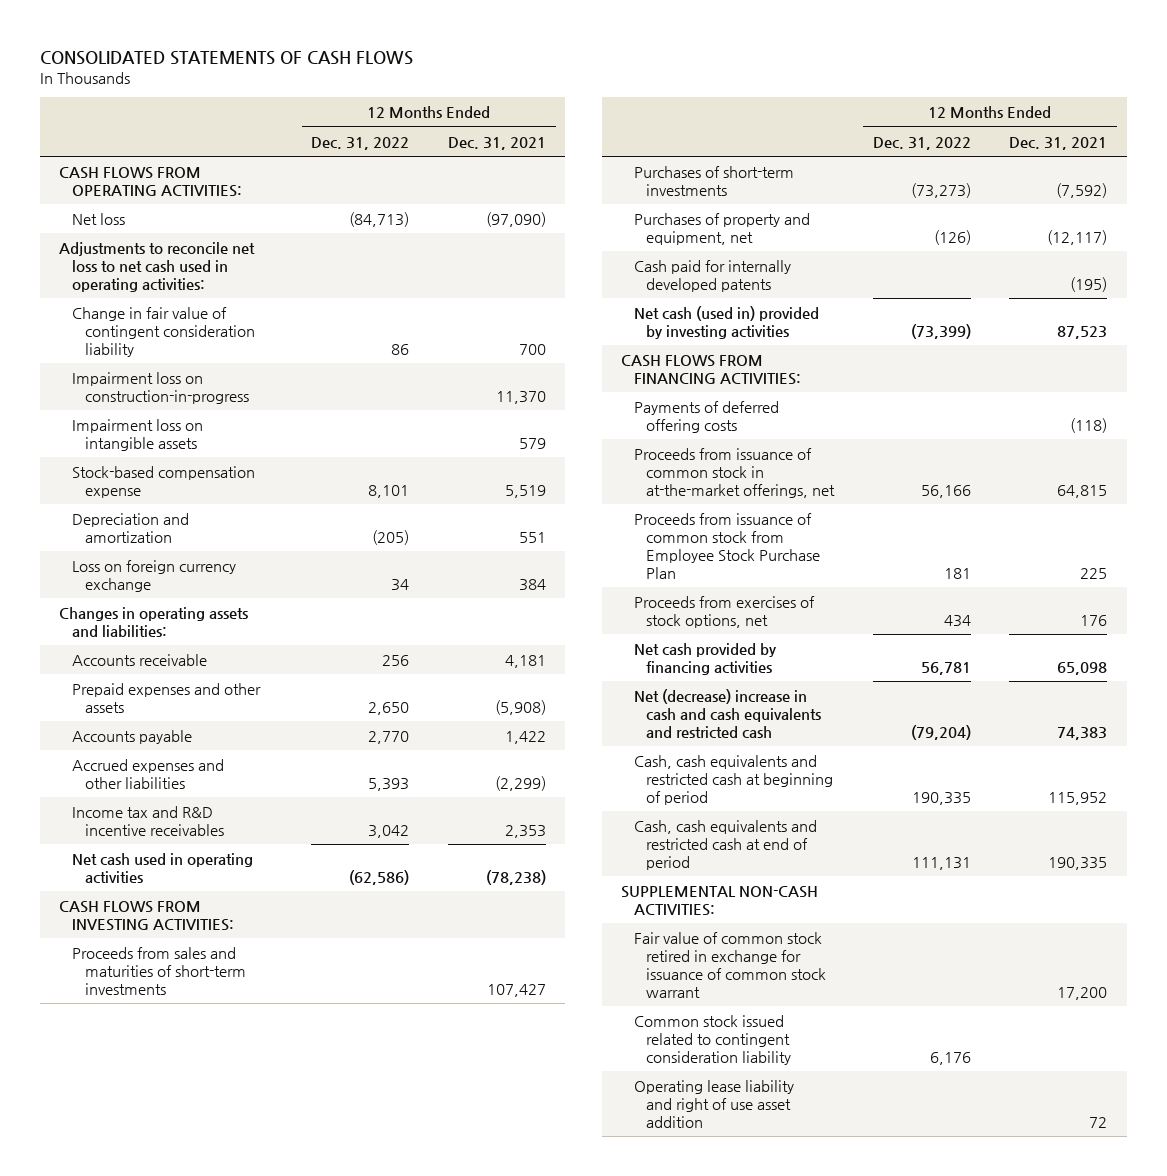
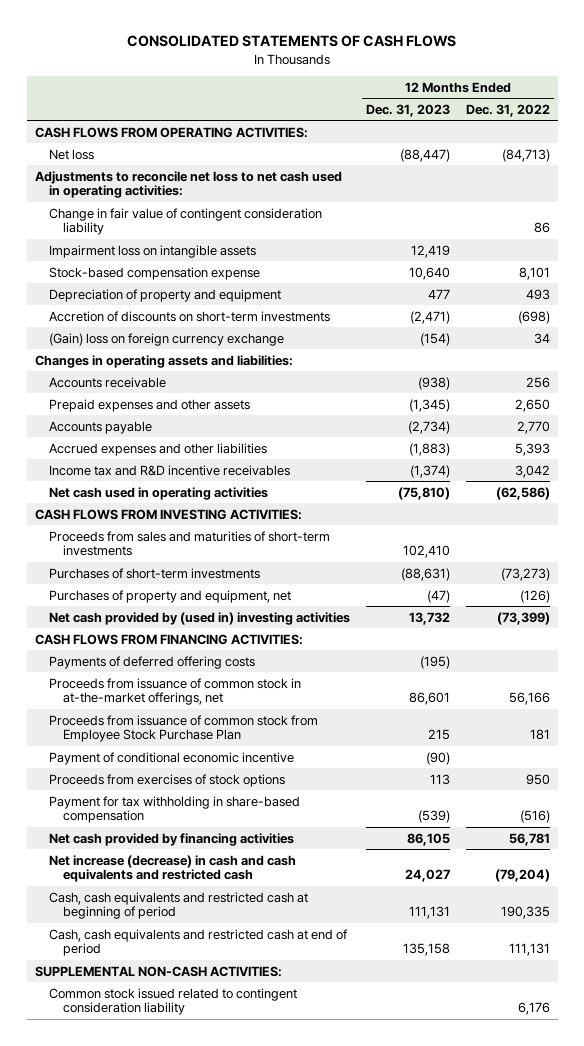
[447,136,546,150] Dec. 31, 2021 -> none
none -> [365,103,450,117] Dec. 31, 2023
[72,371,249,404] Impairment loss on construction-in-progress -> none
[72,512,190,543] Depreciation and amortization -> none
none -> [48,288,281,302] Depreciation of property and equipment
none -> [48,310,330,322] Accretion of discounts on short-term investments
[72,559,237,592] Loss on foreign currency exchange -> [48,332,284,346] (Gain) loss on foreign currency exchange
[633,259,791,292] Cash paid for internally developed patents -> none
[633,305,819,339] Net cash (used in) provided by investing activities -> [48,611,350,625] Net cash provided by (used in) investing activities
none -> [48,751,294,765] Payment of conditional economic incentive
[633,595,815,628] Proceeds from exercises of stock options, net -> [48,773,285,787] Proceeds from exercises of stock options
[943,614,971,627] 434 -> [525,773,550,785] 950
none -> [48,795,300,824] Payment for tax withholding in share-based compensation
[633,688,822,738] Net (decrease) increase in cash and cash equivalents and restricted cash -> [48,854,296,883] Net increase (decrease) in cash and cash equivalents and restricted cash
[633,931,827,998] Fair value of common stock retired in exchange for issuance of common stock warrant -> none
[633,1079,794,1128] Operating lease liability and right of use asset addition -> none

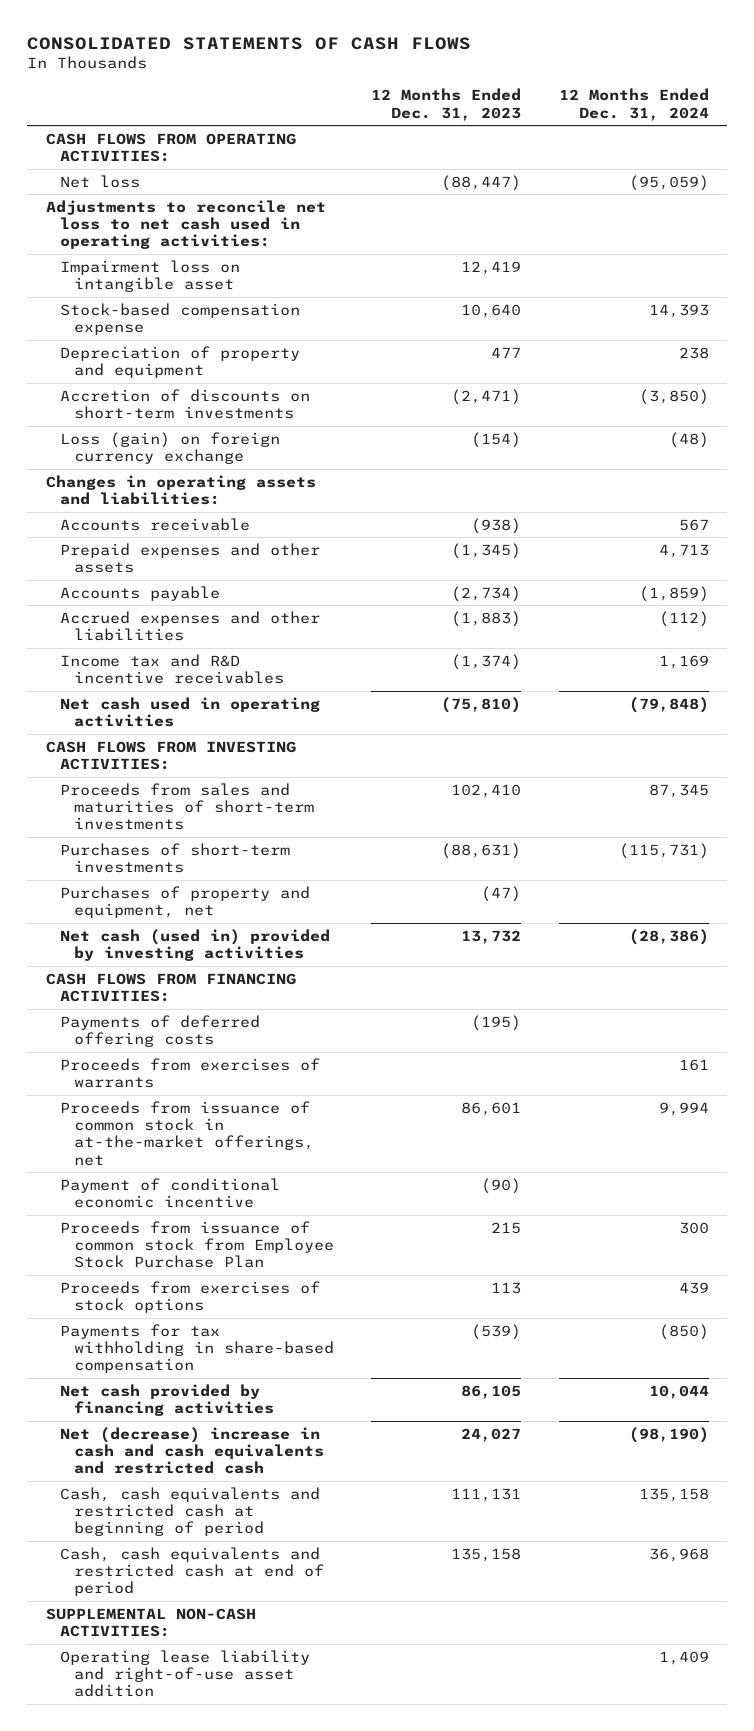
[465,103,550,117] Dec. 31, 2022 -> none
none -> [558,88,709,121] 12 Months Ended Dec. 31, 2024
[48,207,322,236] Change in fair value of contingent consideration liability -> none
[48,244,256,258] Impairment loss on intangible assets -> [59,259,240,292] Impairment loss on intangible asset
[48,332,284,346] (Gain) loss on foreign currency exchange -> [59,431,280,464] Loss (gain) on foreign currency exchange
[48,611,350,625] Net cash provided by (used in) investing activities -> [59,928,330,961] Net cash (used in) provided by investing activities
none -> [59,1057,320,1088] Proceeds from exercises of warrants
[48,714,318,743] Proceeds from issuance of common stock from Employee Stock Purchase Plan -> [59,1220,334,1269] Proceeds from issuance of common stock from Employee Stock Purchase Plan
[48,795,300,824] Payment for tax withholding in share-based compensation -> [59,1323,334,1374] Payments for tax withholding in share-based compensation
[48,854,296,883] Net increase (decrease) in cash and cash equivalents and restricted cash -> [59,1426,324,1475] Net (decrease) increase in cash and cash equivalents and restricted cash
[48,987,297,1016] Common stock issued related to contingent consideration liability -> none
none -> [59,1649,310,1698] Operating lease liability and right-of-use asset addition

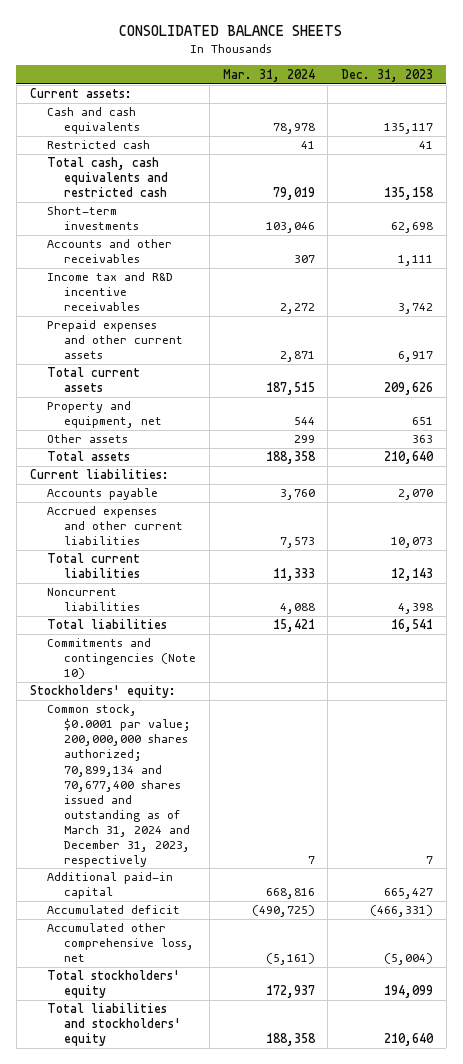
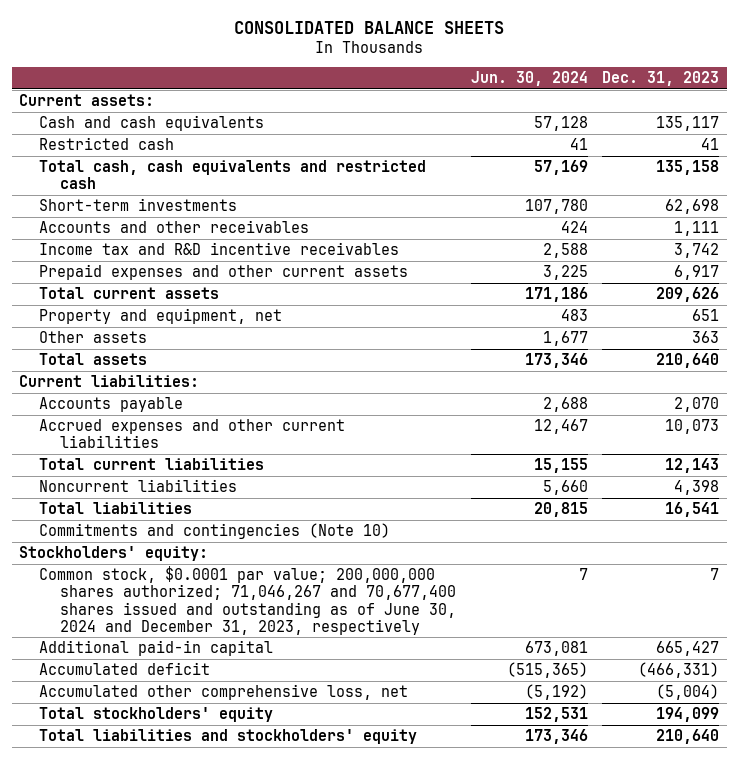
[222,68,315,82] Mar. 31, 2024 -> none
none -> [470,71,588,87] Jun. 30, 2024
[46,704,192,867] Common stock, $0.0001 par value; 200,000,000 shares authorized; 70,899,134 and 70,677,400 shares issued and outstanding as of March 31, 2024 and December 31, 2023, respectively -> [39,566,456,635] Common stock, $0.0001 par value; 200,000,000 shares authorized; 71,046,267 and 70,677,400 shares issued and outstanding as of June 30, 2024 and December 31, 2023, respectively

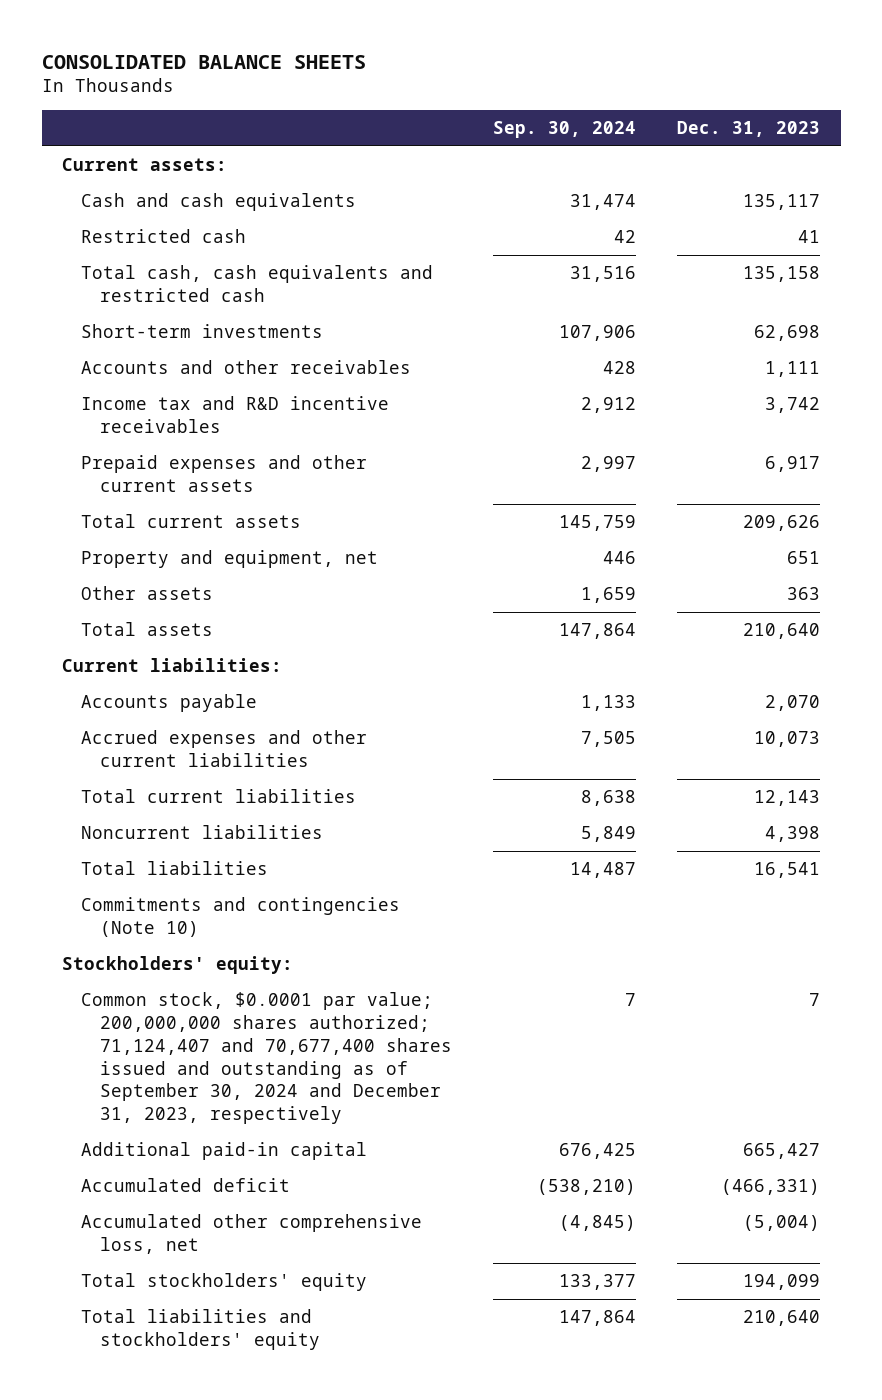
[470,71,588,87] Jun. 30, 2024 -> none
none -> [492,121,636,139] Sep. 30, 2024
[39,566,456,635] Common stock, $0.0001 par value; 200,000,000 shares authorized; 71,046,267 and 70,677,400 shares issued and outstanding as of June 30, 2024 and December 31, 2023, respectively -> [80,992,452,1124] Common stock, $0.0001 par value; 200,000,000 shares authorized; 71,124,407 and 70,677,400 shares issued and outstanding as of September 30, 2024 and December 31, 2023, respectively

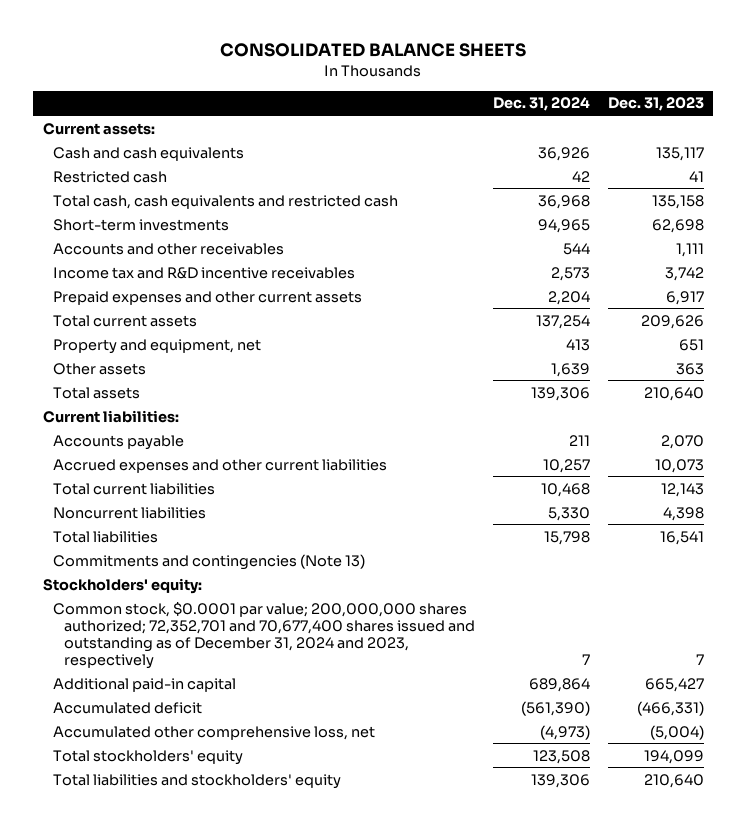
[492,121,636,139] Sep. 30, 2024 -> none
none -> [492,97,590,112] Dec. 31, 2024
[80,897,400,938] Commitments and contingencies (Note 10) -> [53,553,366,570] Commitments and contingencies (Note 13)
[80,992,452,1124] Common stock, $0.0001 par value; 200,000,000 shares authorized; 71,124,407 and 70,677,400 shares issued and outstanding as of September 30, 2024 and December 31, 2023, respectively -> [53,601,475,669] Common stock, $0.0001 par value; 200,000,000 shares authorized; 72,352,701 and 70,677,400 shares issued and outstanding as of December 31, 2024 and 2023, respectively

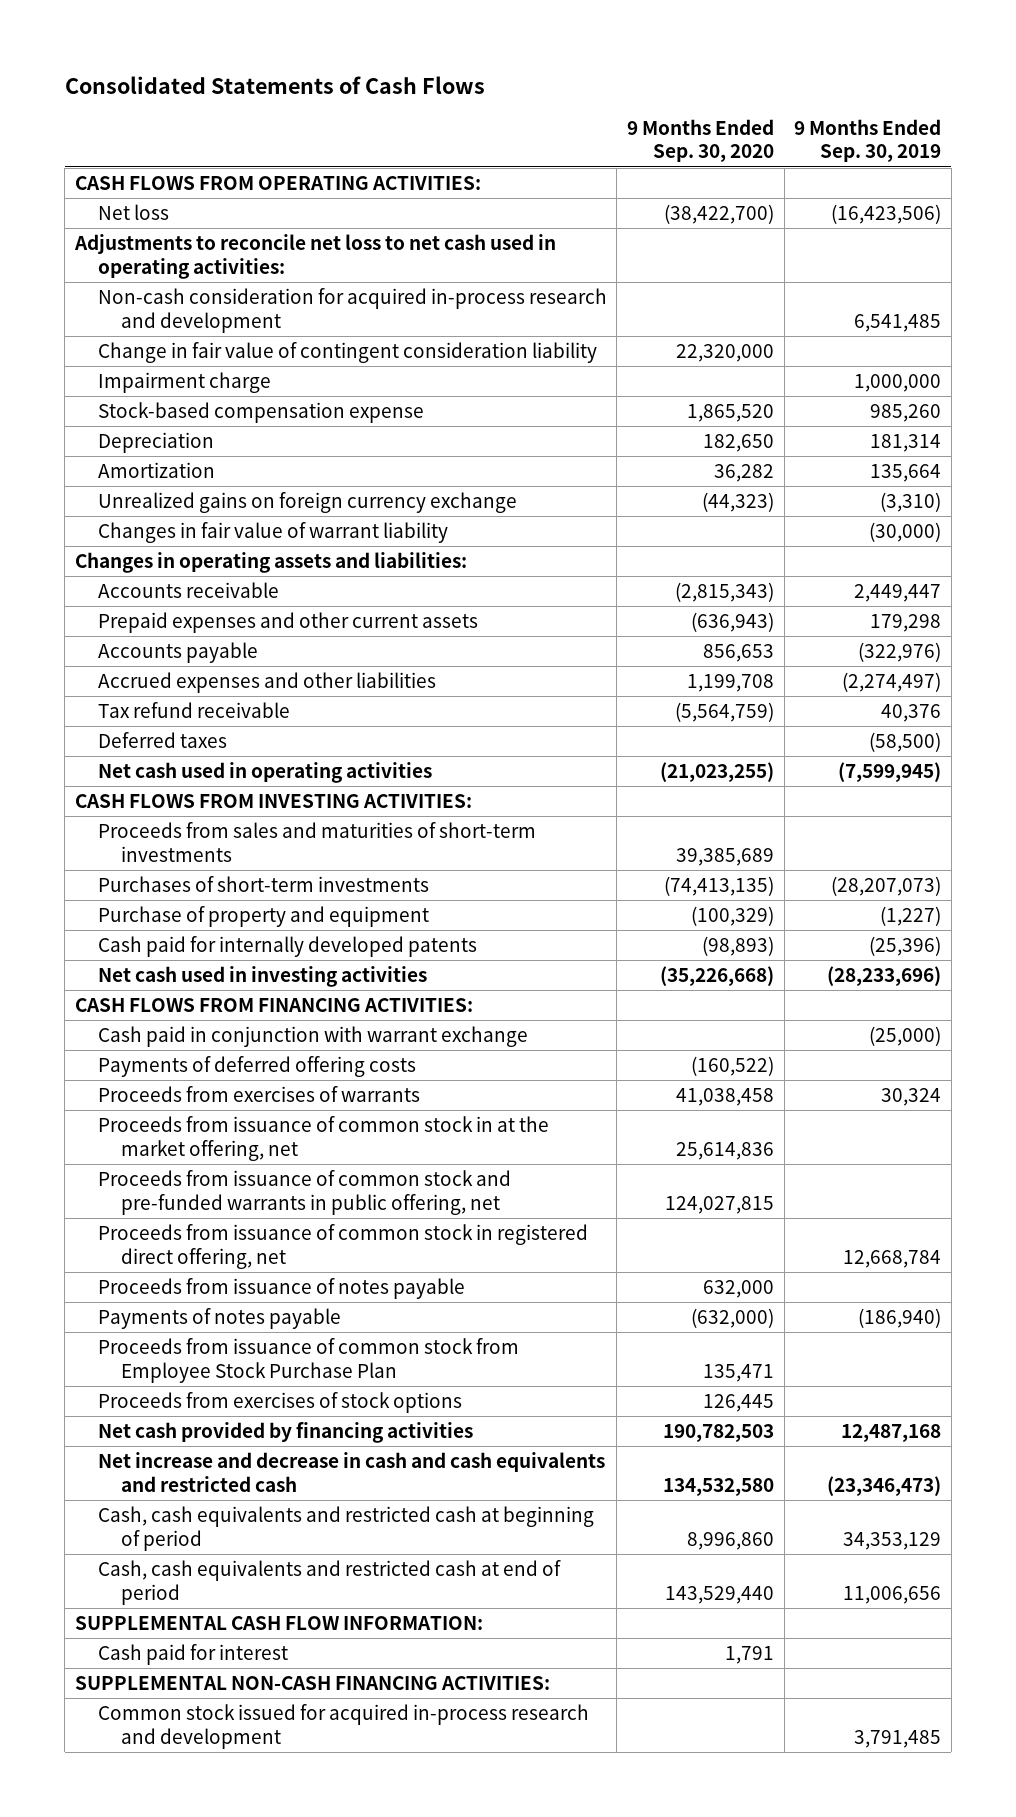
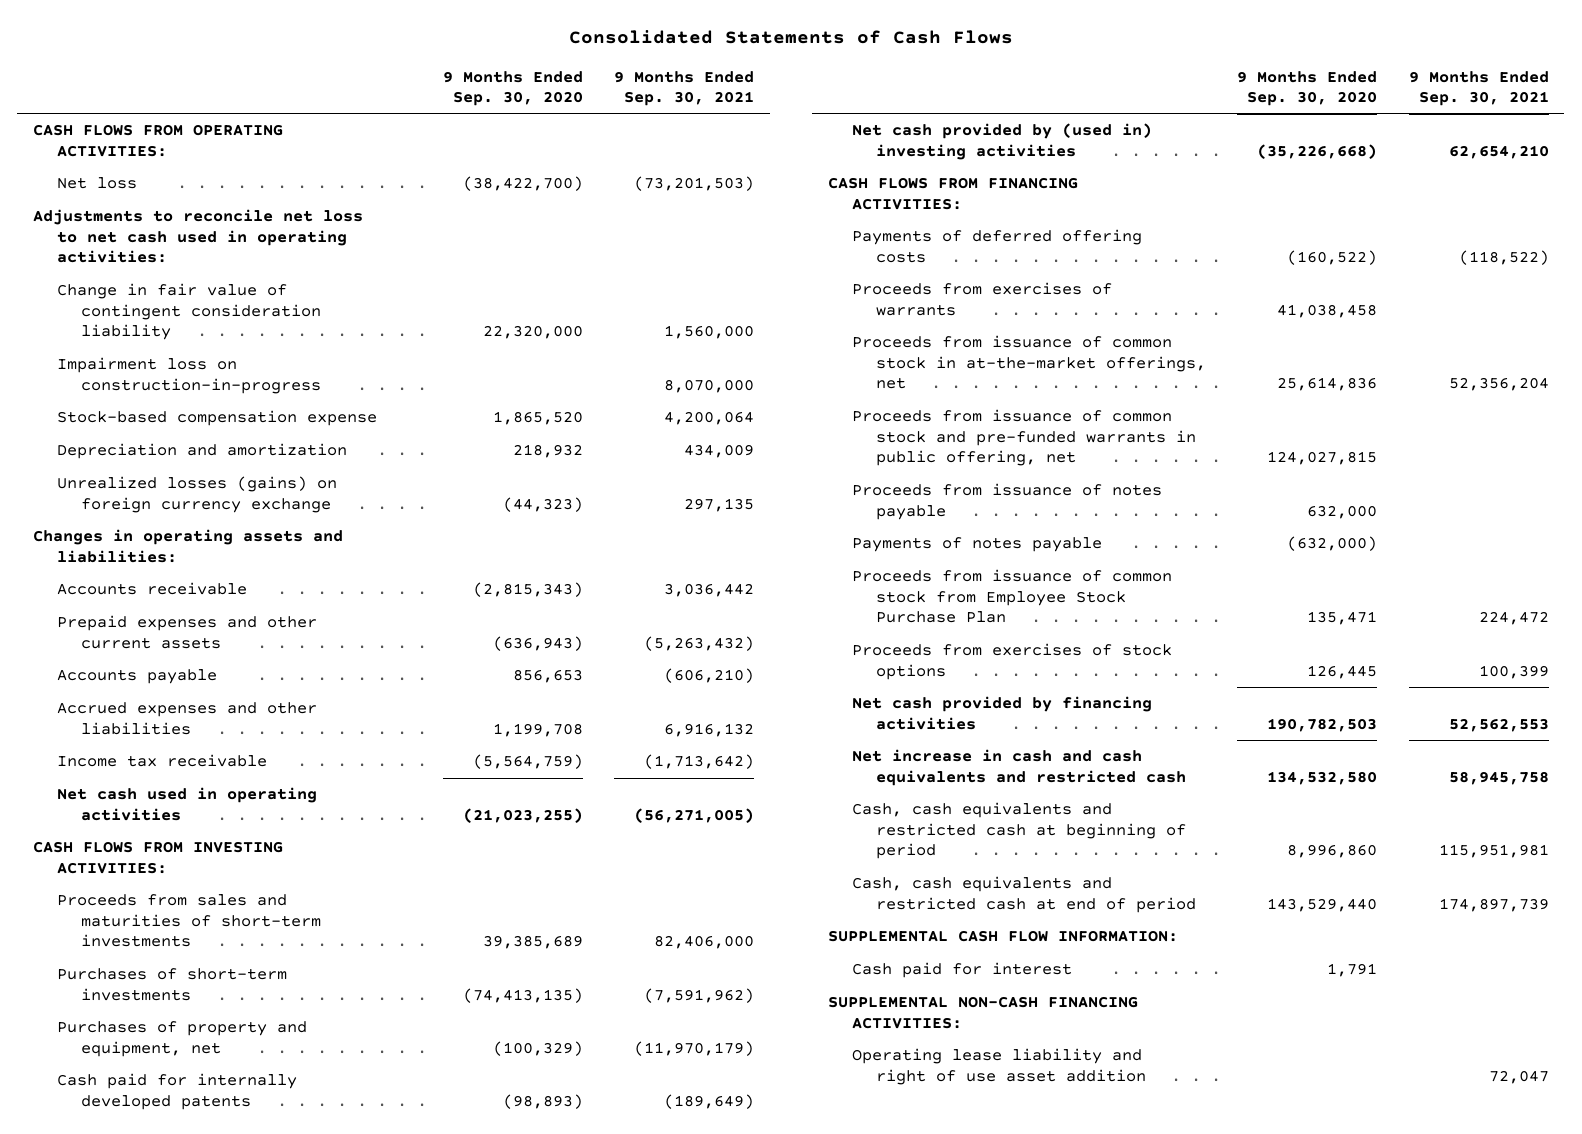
[794,118,942,163] 9 Months Ended Sep. 30, 2019 -> none
none -> [614,70,755,107] 9 Months Ended Sep. 30, 2021
[97,287,607,333] Non-cash consideration for acquired in-process research and development -> none
[97,371,271,393] Impairment charge -> none
none -> [57,357,322,394] Impairment loss on construction-in-progress
[97,431,214,453] Depreciation -> none
[97,461,215,478] Amortization -> none
[97,521,448,543] Changes in fair value of warrant liability -> none
none -> [57,443,348,460] Depreciation and amortization
[97,491,517,513] Unrealized gains on foreign currency exchange -> [57,476,338,513] Unrealized losses (gains) on foreign currency exchange
[97,731,227,748] Deferred taxes -> none
[97,701,290,718] Tax refund receivable -> [57,754,268,768] Income tax receivable
[97,905,429,927] Purchase of property and equipment -> [57,1021,308,1057] Purchases of property and equipment, net
[97,965,427,987] Net cash used in investing activities -> [851,123,1152,160] Net cash provided by (used in) investing activities
[97,1025,528,1047] Cash paid in conjunction with warrant exchange -> none
[97,1115,549,1161] Proceeds from issuance of common stock in at the market offering, net -> [851,335,1206,390] Proceeds from issuance of common stock in at-the-market offerings, net
[97,1223,588,1269] Proceeds from issuance of common stock in registered direct offering, net -> none
[97,1451,605,1492] Net increase and decrease in cash and cash equivalents and restricted cash -> [851,749,1186,786] Net increase in cash and cash equivalents and restricted cash
[97,1703,589,1749] Common stock issued for acquired in-process research and development -> none
none -> [851,1048,1146,1085] Operating lease liability and right of use asset addition

